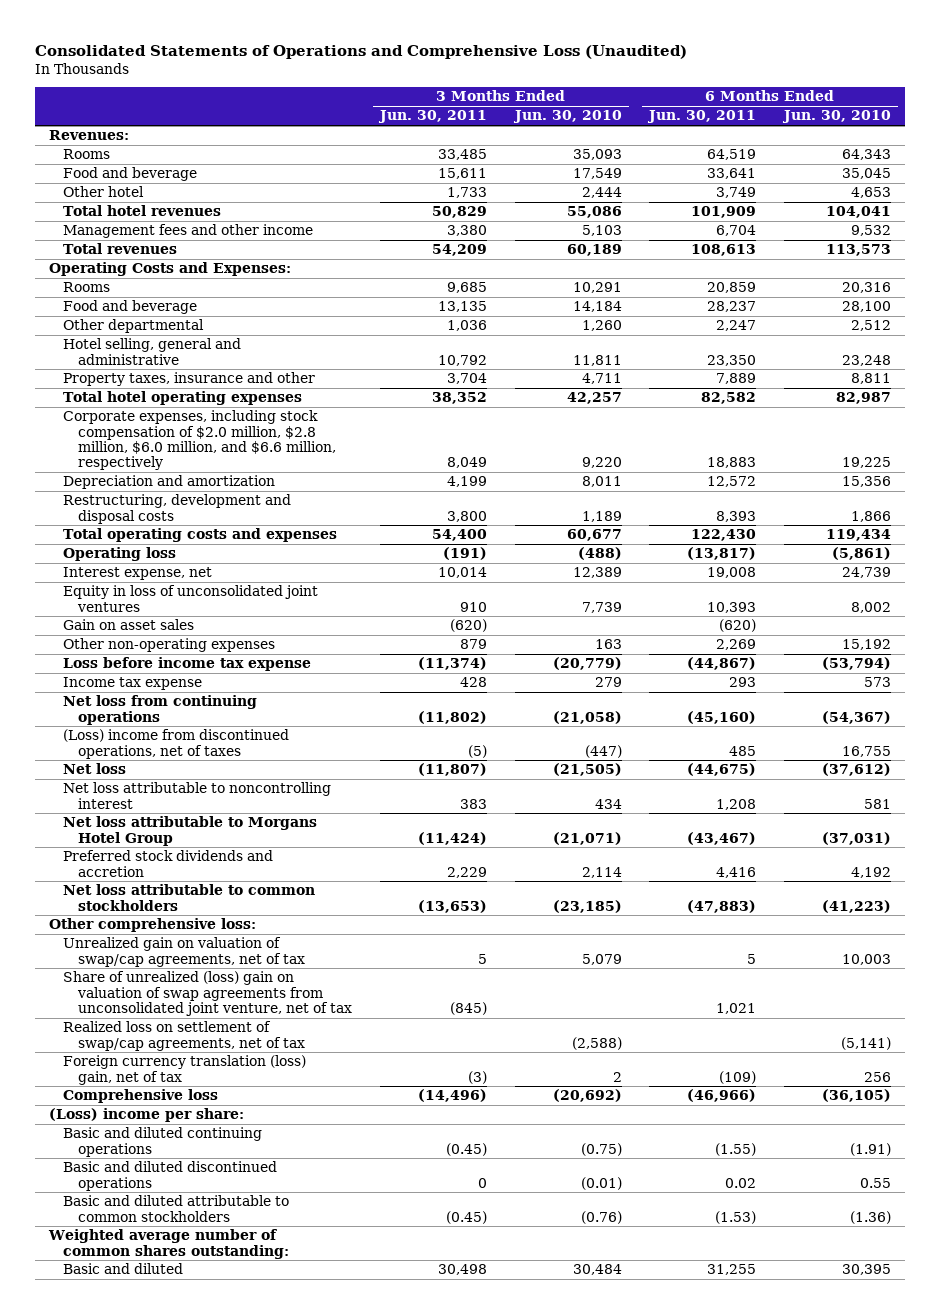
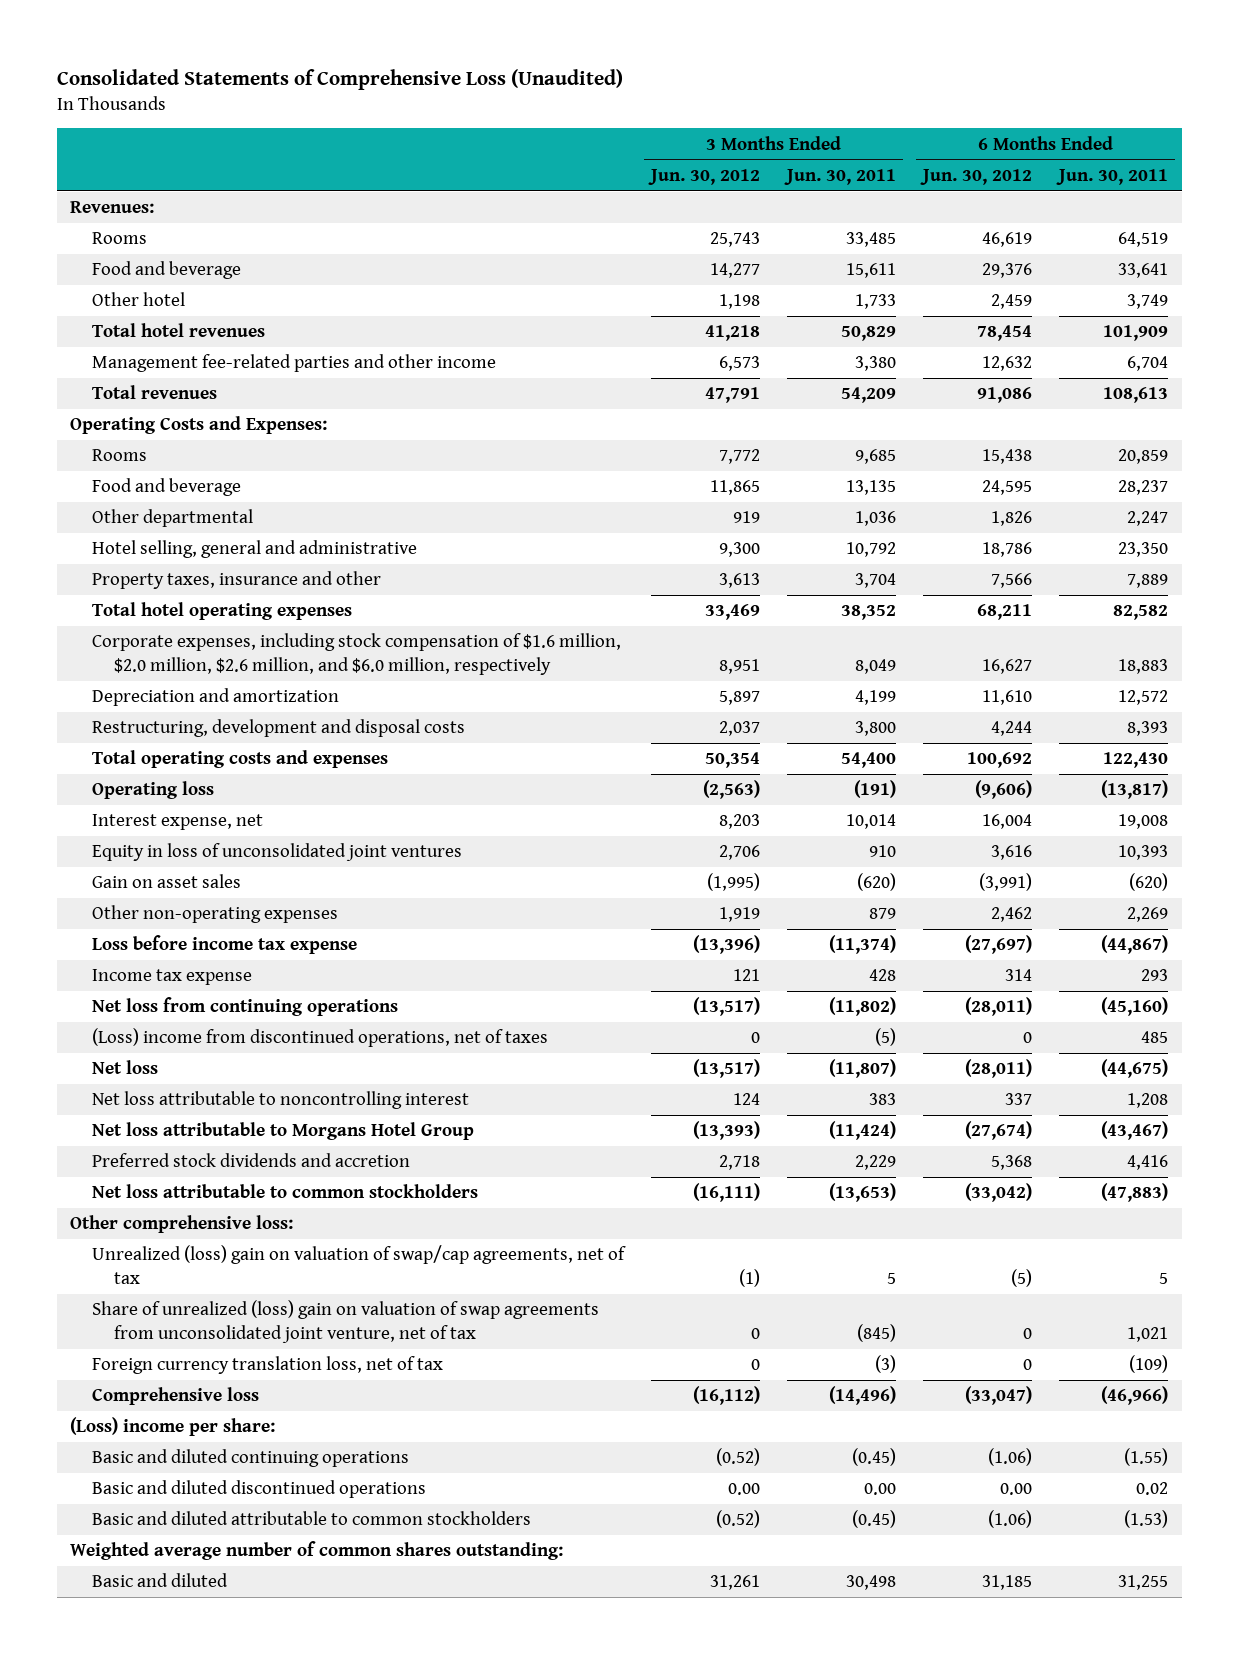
[35,44,688,59] Consolidated Statements of Operations and Comprehensive Loss (Unaudited) -> [56,69,623,91] Consolidated Statements of Comprehensive Loss (Unaudited)
[512,110,622,124] Jun. 30, 2010 -> none
[782,110,892,124] Jun. 30, 2010 -> none
none -> [648,169,761,186] Jun. 30, 2012
none -> [920,169,1033,186] Jun. 30, 2012
[63,224,314,239] Management fees and other income -> [92,354,497,373] Management fee-related parties and other income
[63,410,336,471] Corporate expenses, including stock compensation of $2.0 million, $2.8 million, $6.0 million, and $6.6 million, respectively -> [92,633,622,675] Corporate expenses, including stock compensation of $1.6 million, $2.0 million, $2.6 million, and $6.0 million, respectively
[63,937,305,967] Unrealized gain on valuation of swap/cap agreements, net of tax -> [92,1245,627,1284] Unrealized (loss) gain on valuation of swap/cap agreements, net of tax
[63,1021,305,1051] Realized loss on settlement of swap/cap agreements, net of tax -> none
[63,1055,307,1085] Foreign currency translation (loss) gain, net of tax -> [92,1356,444,1375] Foreign currency translation loss, net of tax
[477,1177,487,1188] 0 -> [864,1483,897,1496] 0.00

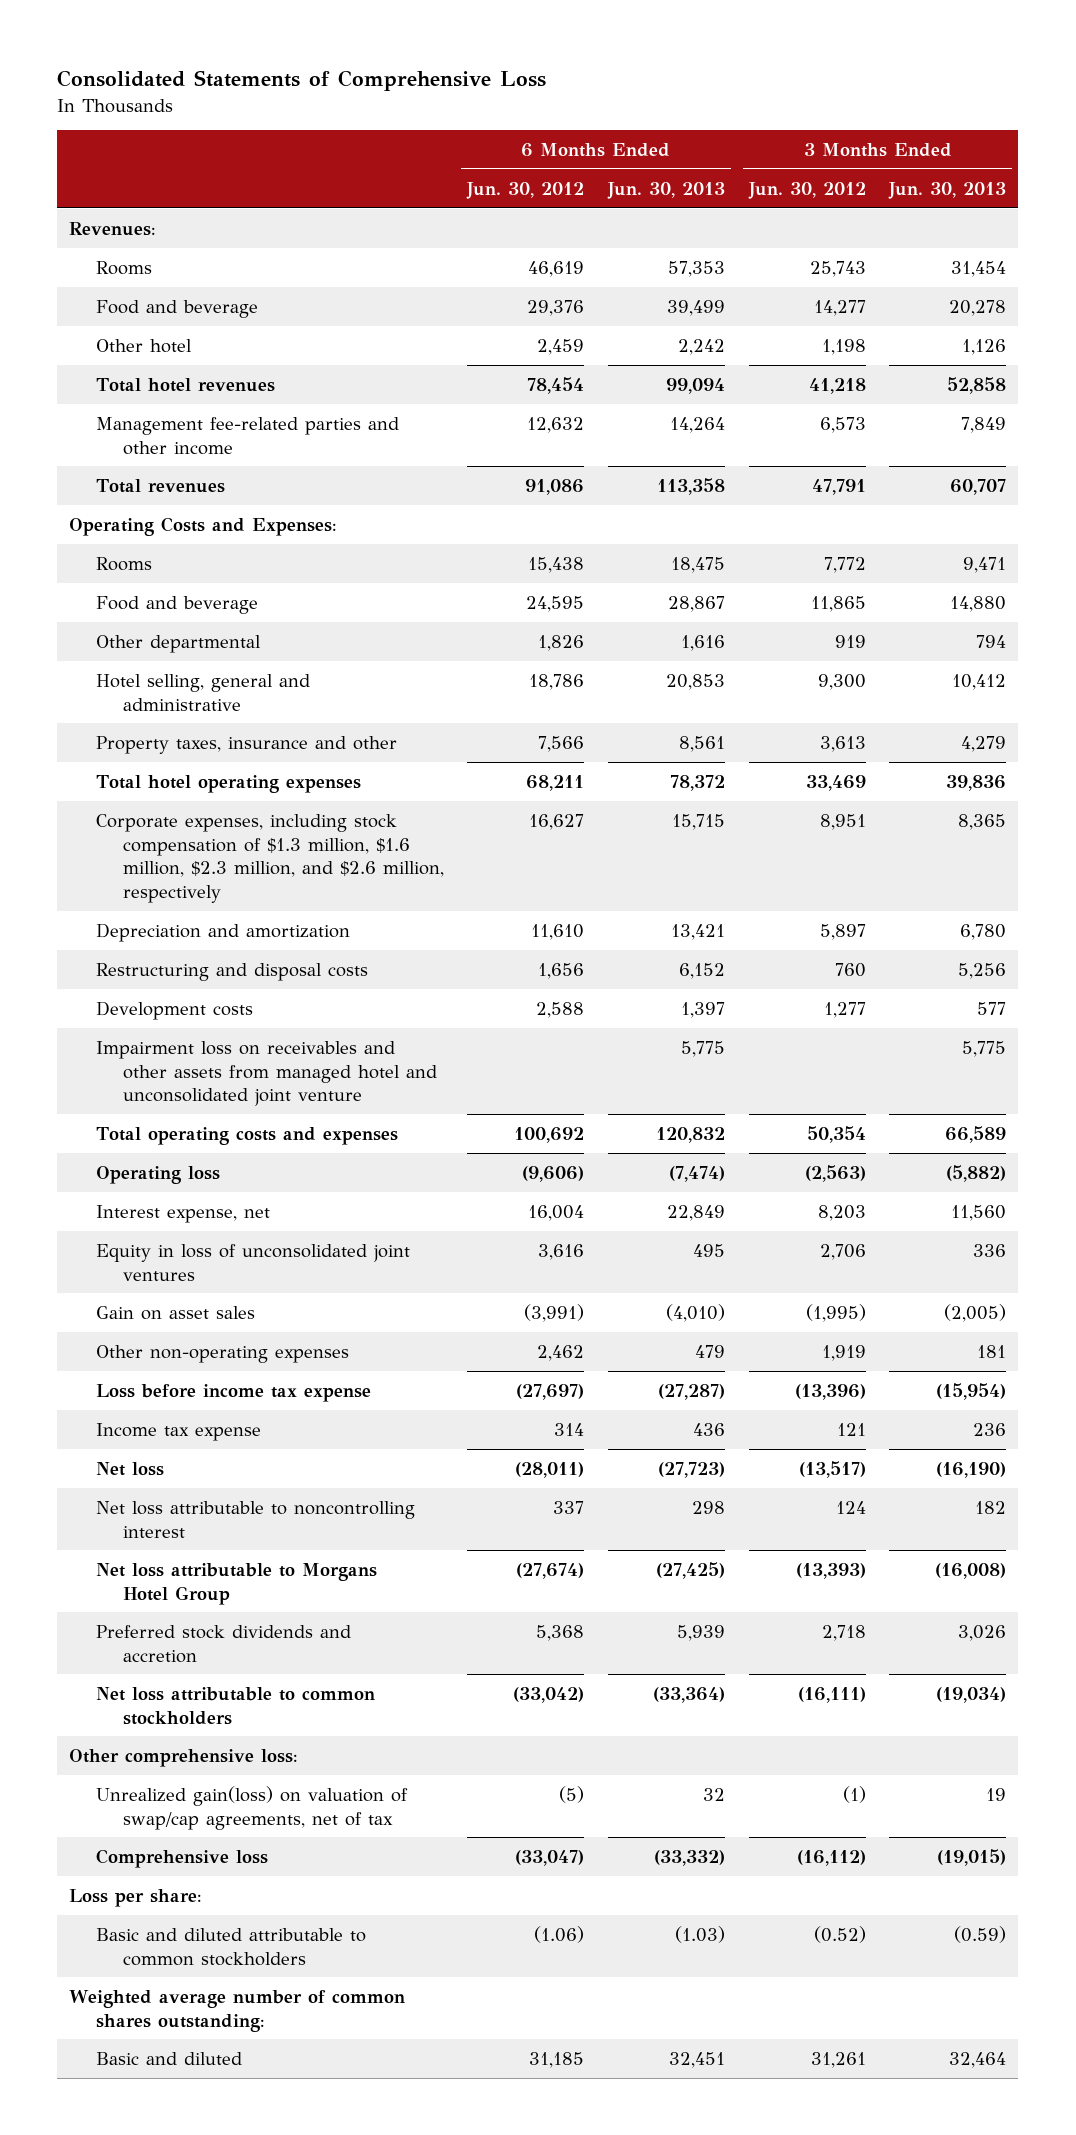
[56,69,623,91] Consolidated Statements of Comprehensive Loss (Unaudited) -> [57,70,547,92] Consolidated Statements of Comprehensive Loss
[784,169,897,186] Jun. 30, 2011 -> none
[1056,169,1169,186] Jun. 30, 2011 -> none
none -> [607,181,726,199] Jun. 30, 2013
none -> [888,181,1007,199] Jun. 30, 2013
[92,633,622,675] Corporate expenses, including stock compensation of $1.6 million, $2.0 million, $2.6 million, and $6.0 million, respectively -> [95,813,444,904] Corporate expenses, including stock compensation of $1.3 million, $1.6 million, $2.3 million, and $2.6 million, respectively
[92,719,466,738] Restructuring, development and disposal costs -> [95,962,368,981] Restructuring and disposal costs
[719,721,761,737] 2,037 -> [834,962,866,977] 760
[991,721,1033,737] 4,244 -> [538,962,585,979] 1,656
none -> [95,1000,253,1020] Development costs
none -> [95,1040,437,1107] Impairment loss on receivables and other assets from managed hotel and unconsolidated joint venture
[92,997,399,1017] Net loss from continuing operations -> none
[92,1028,549,1048] (Loss) income from discontinued operations, net of taxes -> none
[92,1300,600,1343] Share of unrealized (loss) gain on valuation of swap agreements from unconsolidated joint venture, net of tax -> none
[92,1356,444,1375] Foreign currency translation loss, net of tax -> none
[92,1245,627,1284] Unrealized (loss) gain on valuation of swap/cap agreements, net of tax -> [95,1785,408,1830] Unrealized gain(loss) on valuation of swap/cap agreements, net of tax
[92,1449,410,1468] Basic and diluted continuing operations -> none
[92,1480,427,1499] Basic and diluted discontinued operations -> none
[70,1417,276,1437] (Loss) income per share: -> [69,1888,203,1907] Loss per share:

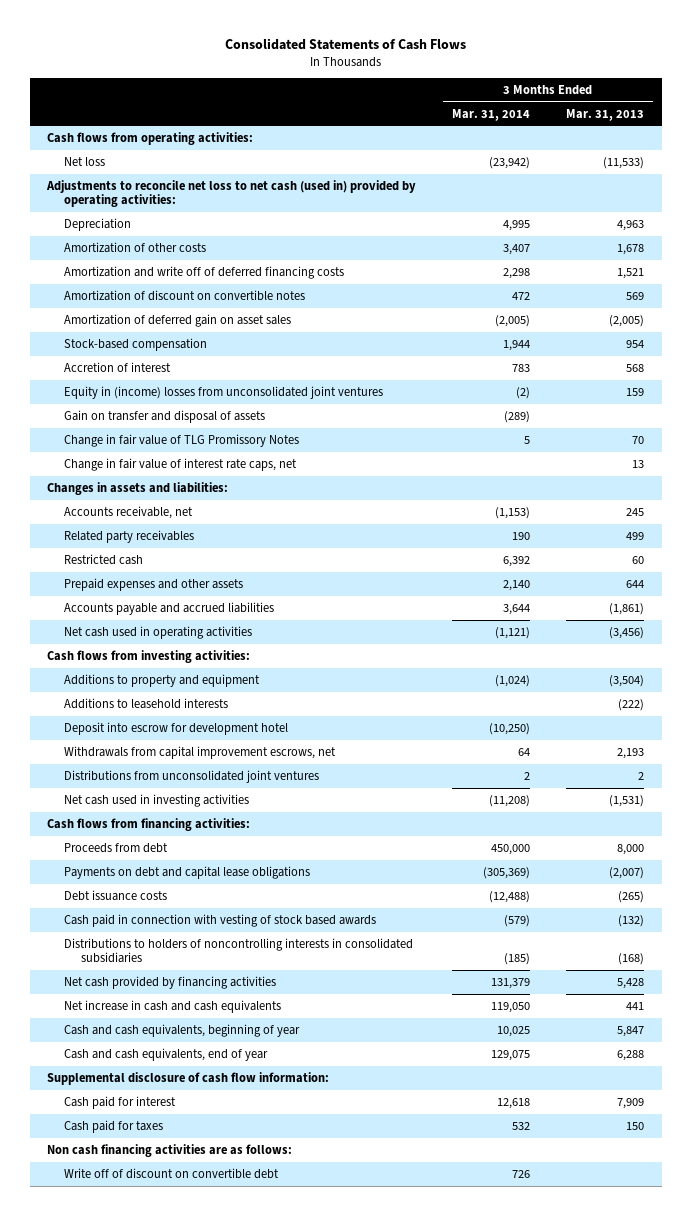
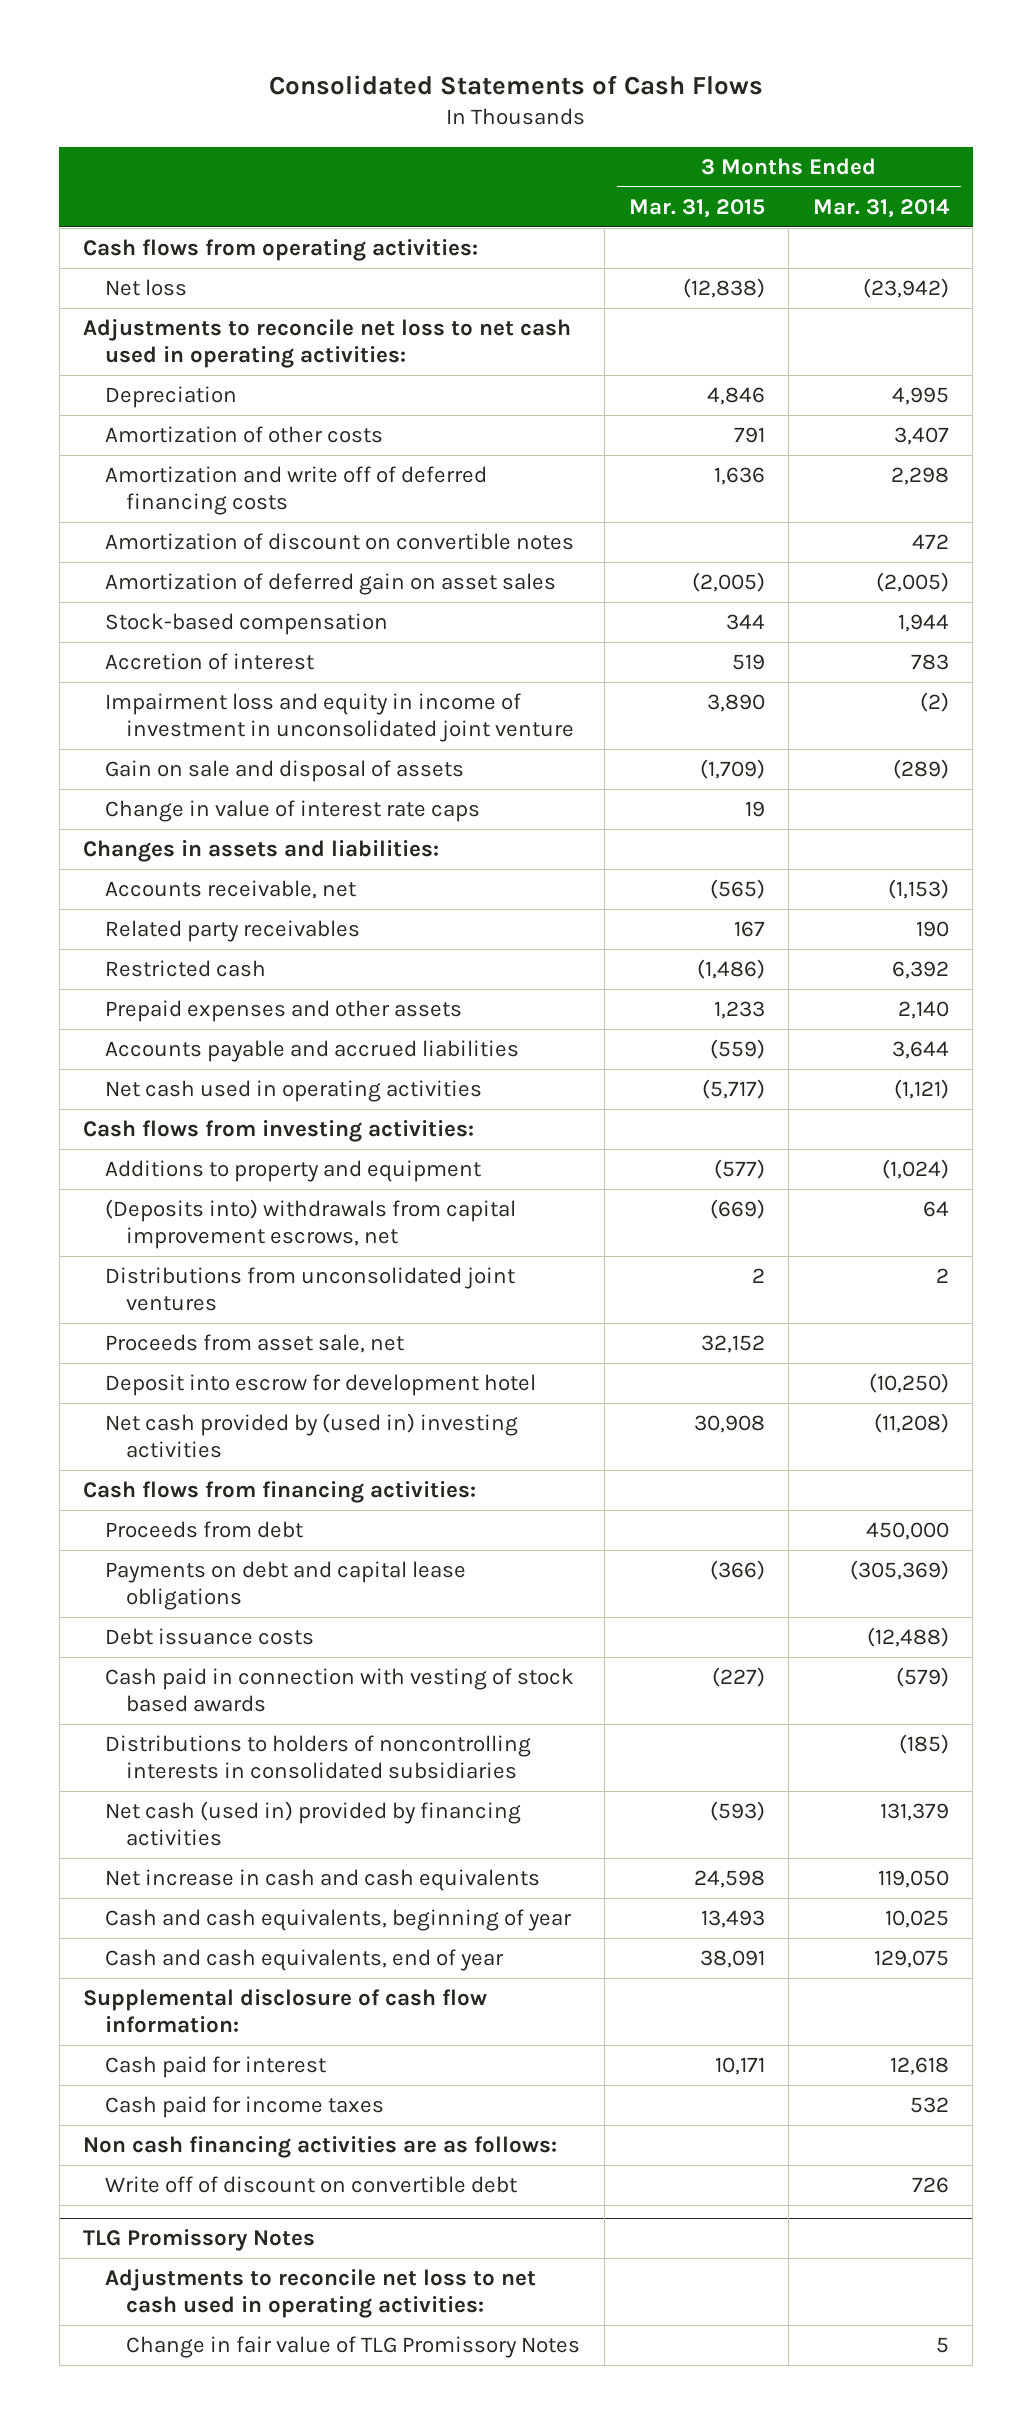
[565,108,644,121] Mar. 31, 2013 -> none
none -> [628,198,765,218] Mar. 31, 2015
[46,179,417,208] Adjustments to reconcile net loss to net cash (used in) provided by operating activities: -> [83,319,572,368] Adjustments to reconcile net loss to net cash used in operating activities:
[64,385,384,399] Equity in (income) losses from unconsolidated joint ventures -> none
[64,433,300,447] Change in fair value of TLG Promissory Notes -> none
none -> [104,693,575,742] Impairment loss and equity in income of investment in unconsolidated joint venture
[64,409,266,423] Gain on transfer and disposal of assets -> [104,760,464,783] Gain on sale and disposal of assets
[64,457,298,471] Change in fair value of interest rate caps, net -> [104,800,480,823] Change in value of interest rate caps
[64,697,229,709] Additions to leasehold interests -> none
[64,745,337,759] Withdrawals from capital improvement escrows, net -> [104,1199,516,1249] (Deposits into) withdrawals from capital improvement escrows, net
none -> [104,1334,404,1354] Proceeds from asset sale, net
[64,721,289,735] Deposit into escrow for development hotel -> [104,1374,536,1397] Deposit into escrow for development hotel
[64,793,250,807] Net cash used in investing activities -> [104,1413,518,1458] Net cash provided by (used in) investing activities
[64,975,277,989] Net cash provided by financing activities -> [104,1801,521,1846] Net cash (used in) provided by financing activities
[64,1119,164,1133] Cash paid for taxes -> [104,2096,384,2119] Cash paid for income taxes
none -> [83,2229,316,2252] TLG Promissory Notes
none -> [104,2269,536,2318] Adjustments to reconcile net loss to net cash used in operating activities:
none -> [126,2336,581,2359] Change in fair value of TLG Promissory Notes

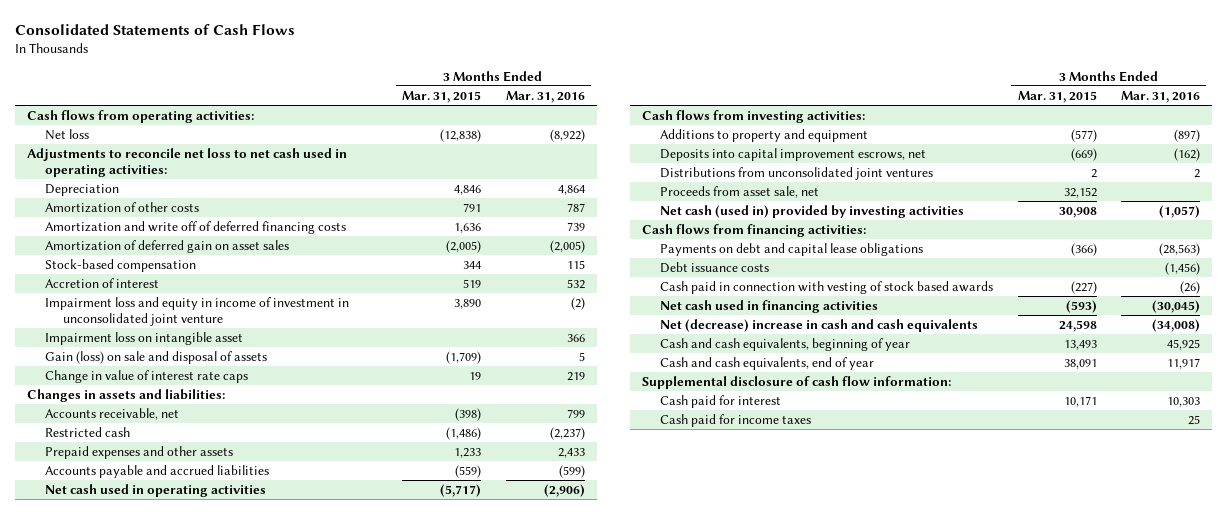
[812,198,950,218] Mar. 31, 2014 -> none
none -> [505,90,585,103] Mar. 31, 2016
[104,533,574,551] Amortization of discount on convertible notes -> none
none -> [45,331,244,345] Impairment loss on intangible asset
[104,760,464,783] Gain on sale and disposal of assets -> [45,350,268,364] Gain (loss) on sale and disposal of assets
[104,920,360,943] Related party receivables -> none
[709,879,765,900] (565) -> [455,407,482,421] (398)
[104,1199,516,1249] (Deposits into) withdrawals from capital improvement escrows, net -> [660,147,927,161] Deposits into capital improvement escrows, net
[104,1374,536,1397] Deposit into escrow for development hotel -> none
[104,1413,518,1458] Net cash provided by (used in) investing activities -> [660,204,965,218] Net cash (used in) provided by investing activities
[104,1521,303,1539] Proceeds from debt -> none
[104,1735,531,1779] Distributions to holders of noncontrolling interests in consolidated subsidiaries -> none
[104,1801,521,1846] Net cash (used in) provided by financing activities -> [660,299,879,313] Net cash used in financing activities
[104,1869,540,1892] Net increase in cash and cash equivalents -> [660,318,979,332] Net (decrease) increase in cash and cash equivalents
[83,2136,558,2159] Non cash financing activities are as follows: -> none
[104,2176,517,2194] Write off of discount on convertible debt -> none
[83,2229,316,2252] TLG Promissory Notes -> none
[104,2269,536,2318] Adjustments to reconcile net loss to net cash used in operating activities: -> none
[126,2336,581,2359] Change in fair value of TLG Promissory Notes -> none

